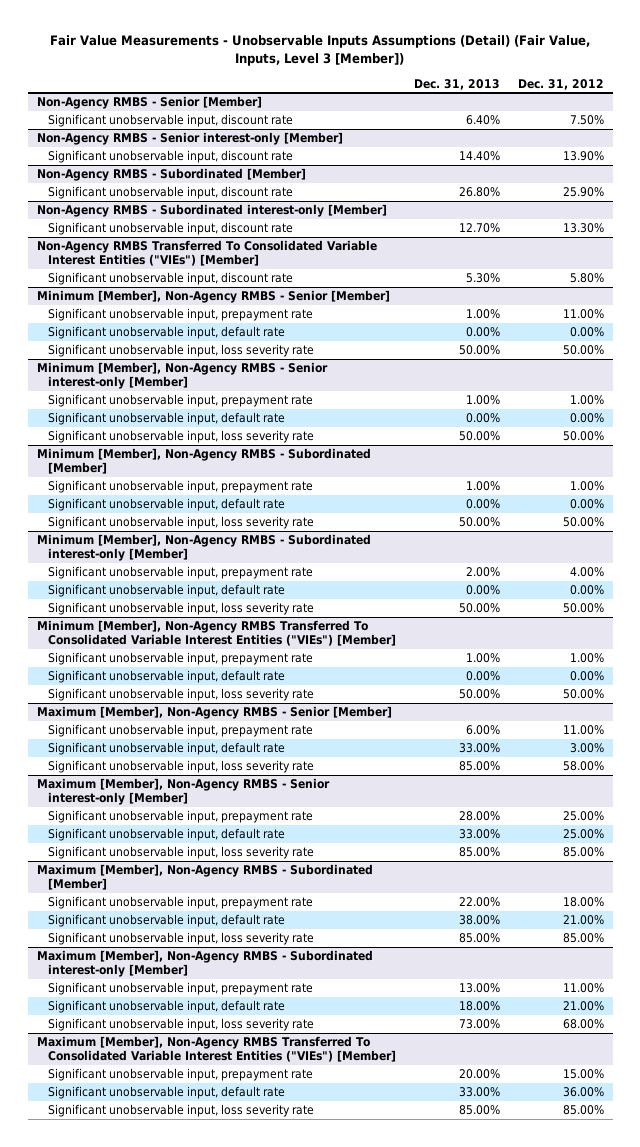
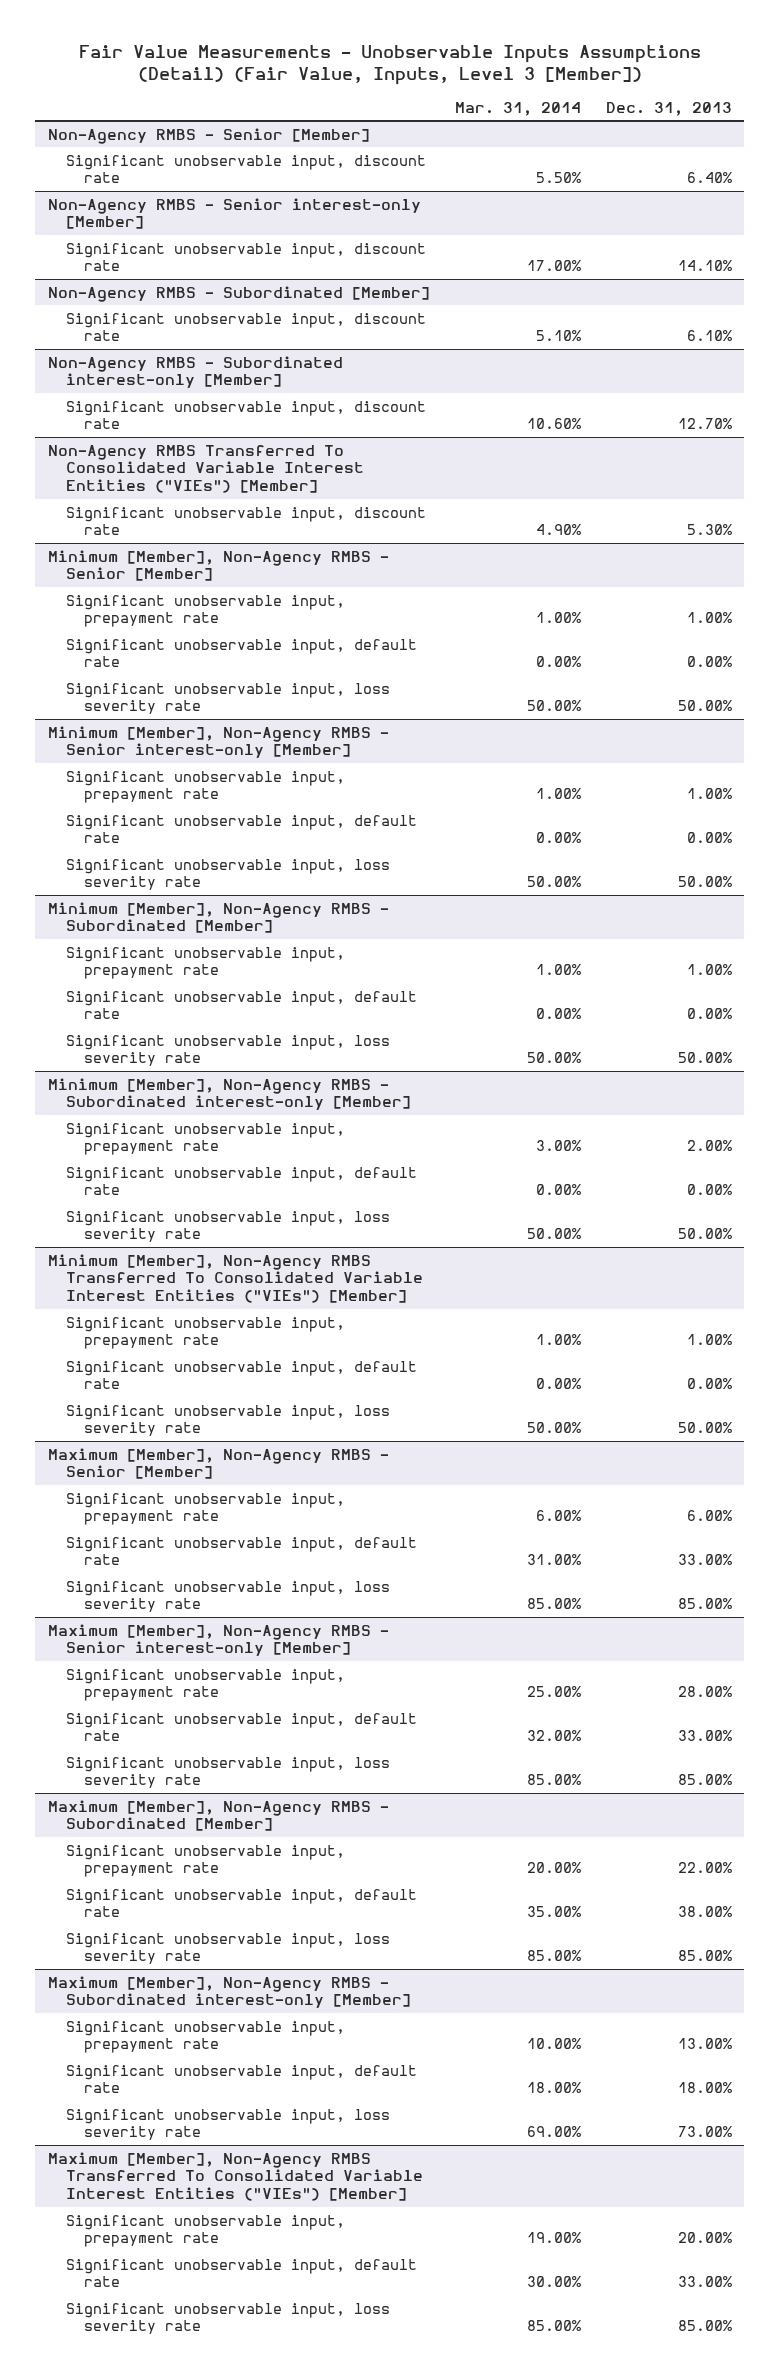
[517,78,604,90] Dec. 31, 2012 -> none
none -> [454,101,581,116] Mar. 31, 2014
[458,151,500,162] 14.40% -> [677,260,732,272] 14.10%
[458,187,500,198] 26.80% -> [686,330,732,342] 6.10%

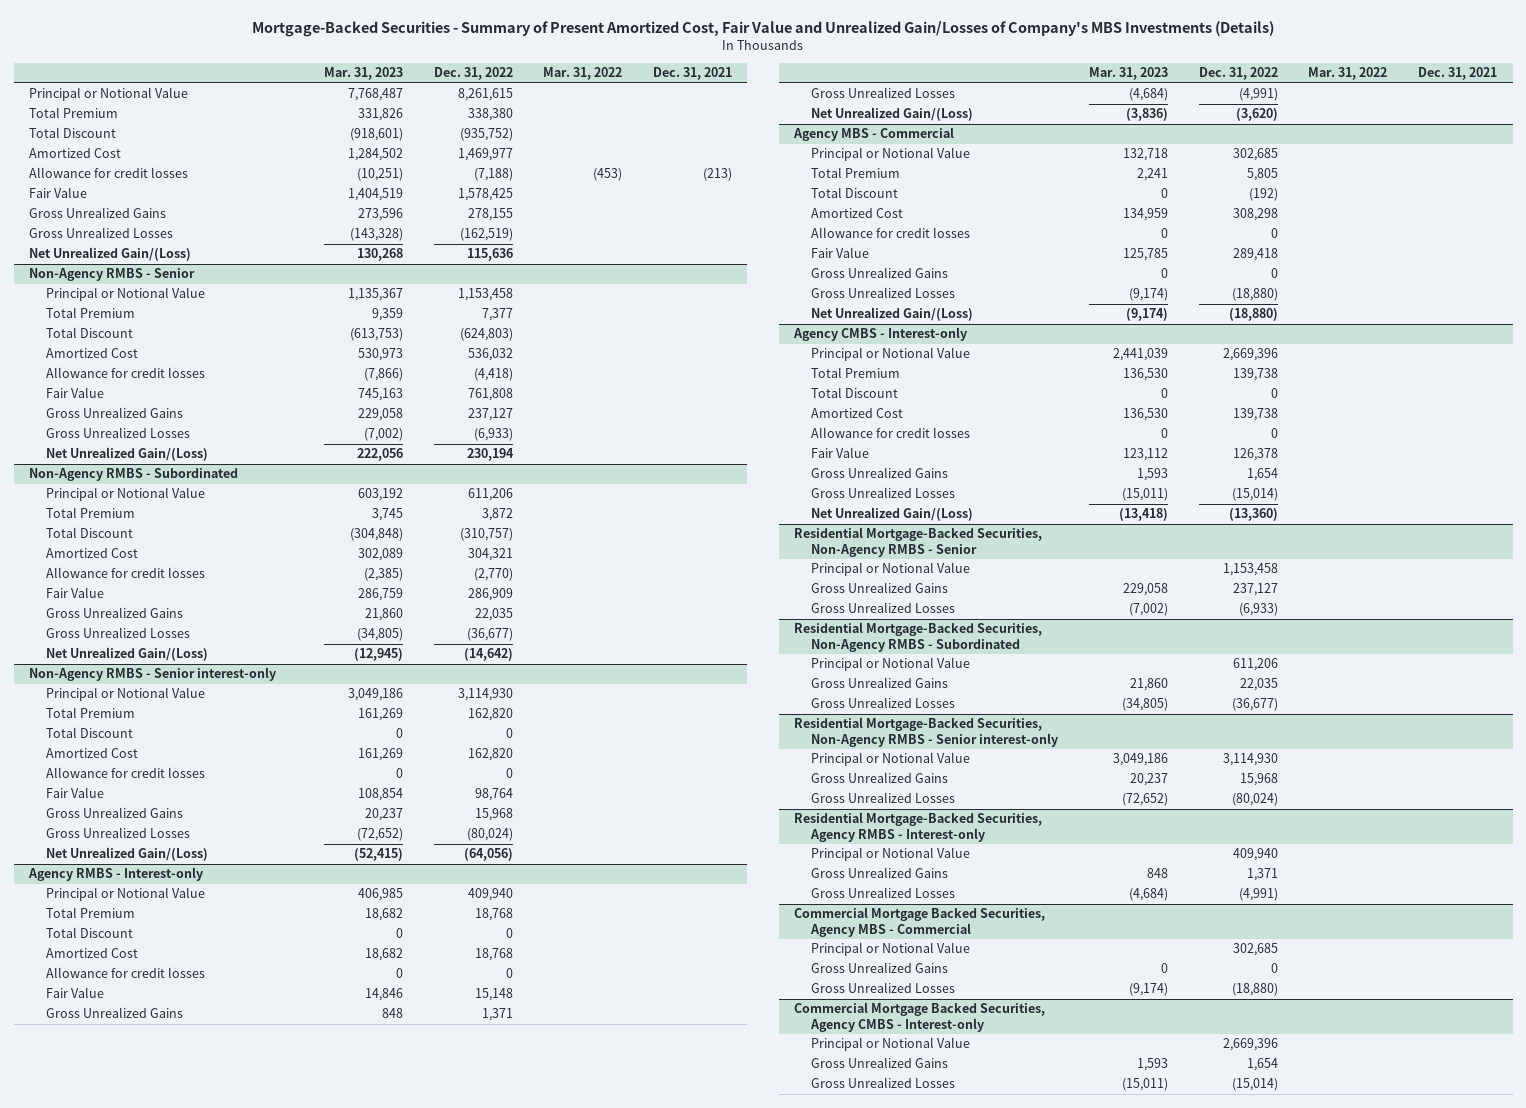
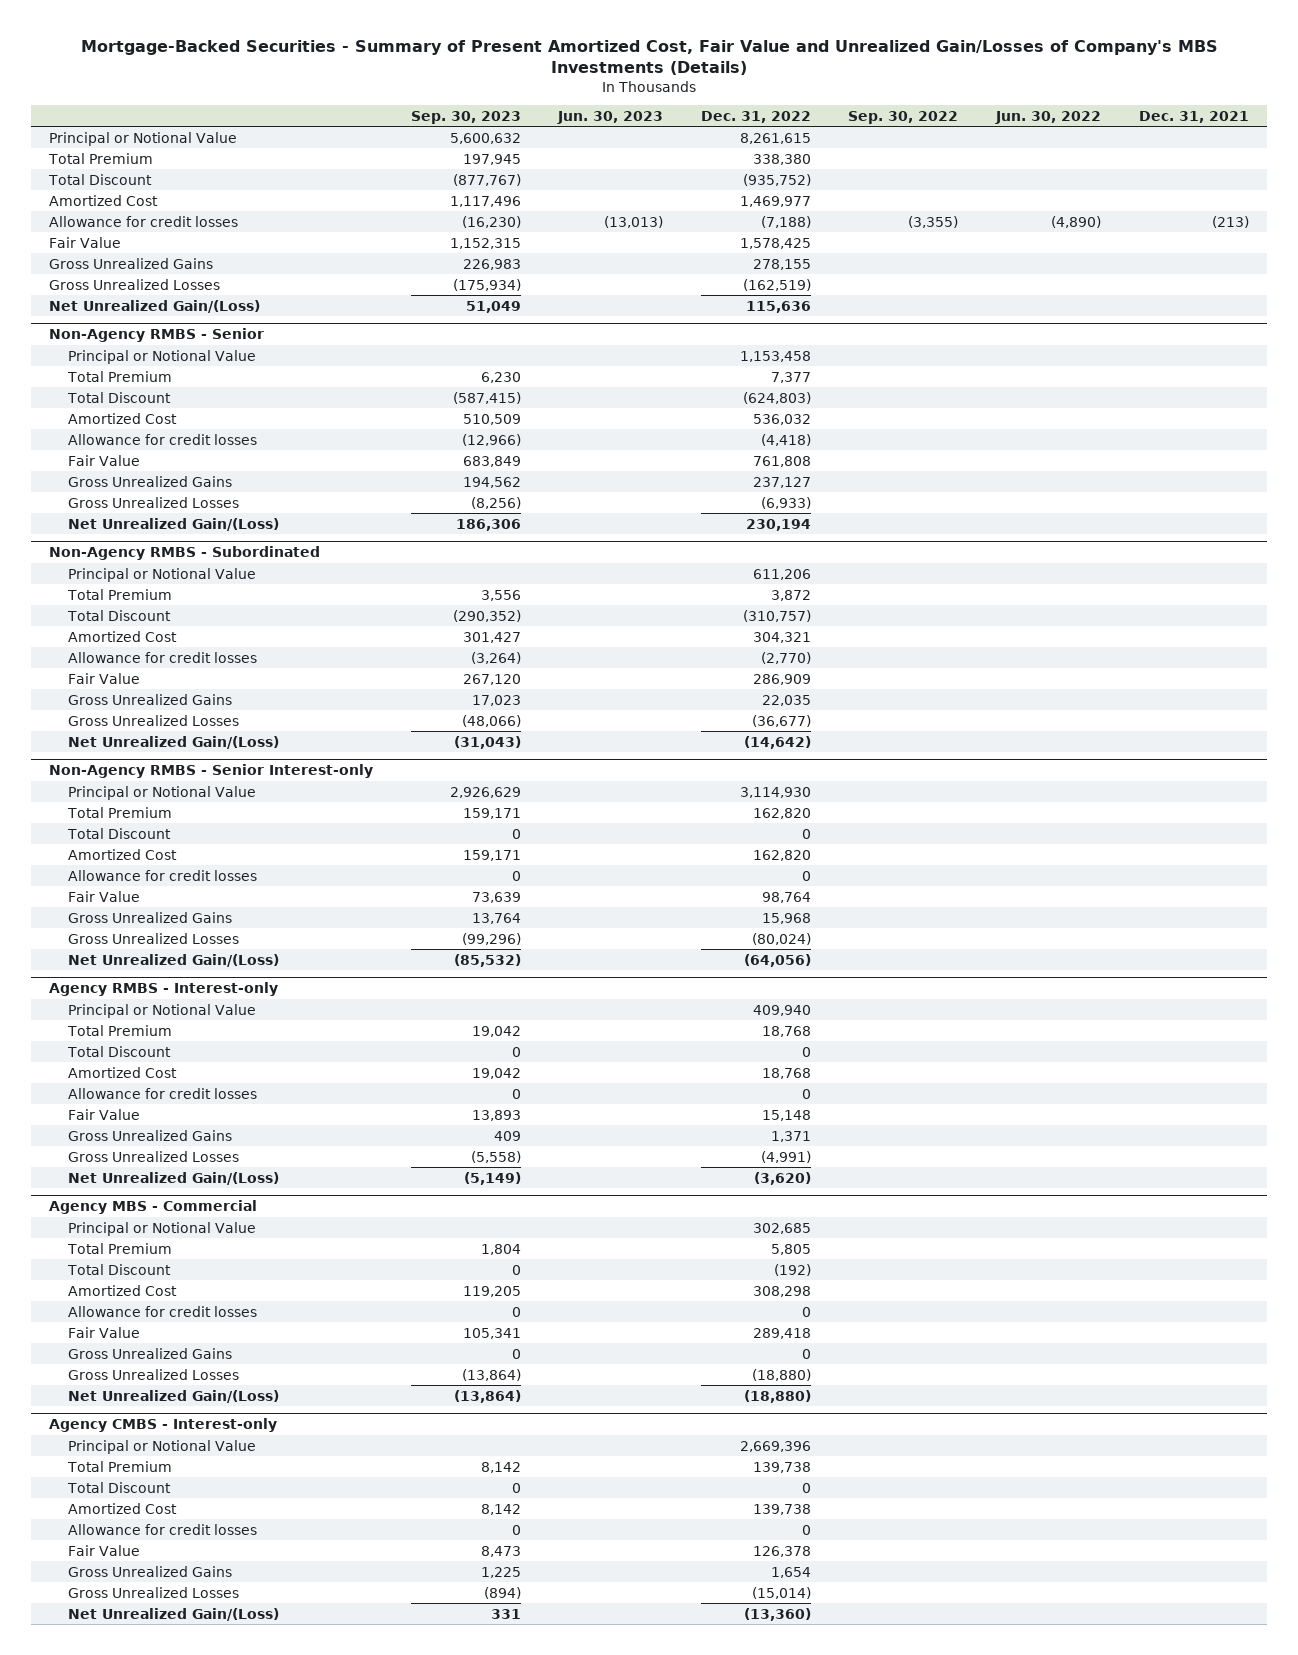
[323,67,403,81] Mar. 31, 2023 -> none
[543,67,623,81] Mar. 31, 2022 -> none
none -> [410,110,521,124] Sep. 30, 2023
none -> [557,110,664,124] Jun. 30, 2023
none -> [848,110,959,124] Sep. 30, 2022
none -> [995,110,1102,124] Jun. 30, 2022
[29,667,277,682] Non-Agency RMBS - Senior interest-only -> [49,764,374,779] Non-Agency RMBS - Senior Interest-only
[794,527,1043,557] Residential Mortgage-Backed Securities, Non-Agency RMBS - Senior -> none
[811,562,971,577] Principal or Notional Value -> none
[811,582,949,594] Gross Unrealized Gains -> none
[811,602,956,614] Gross Unrealized Losses -> none
[794,622,1043,652] Residential Mortgage-Backed Securities, Non-Agency RMBS - Subordinated -> none
[811,657,971,672] Principal or Notional Value -> none
[811,677,949,689] Gross Unrealized Gains -> none
[811,697,956,709] Gross Unrealized Losses -> none
[794,717,1059,747] Residential Mortgage-Backed Securities, Non-Agency RMBS - Senior interest-only -> none
[811,752,971,767] Principal or Notional Value -> none
[811,772,949,784] Gross Unrealized Gains -> none
[811,792,956,804] Gross Unrealized Losses -> none
[794,812,1043,842] Residential Mortgage-Backed Securities, Agency RMBS - Interest-only -> none
[811,847,971,862] Principal or Notional Value -> none
[811,867,949,879] Gross Unrealized Gains -> none
[811,887,956,899] Gross Unrealized Losses -> none
[794,907,1046,937] Commercial Mortgage Backed Securities, Agency MBS - Commercial -> none
[811,942,971,957] Principal or Notional Value -> none
[811,962,949,974] Gross Unrealized Gains -> none
[811,982,956,994] Gross Unrealized Losses -> none
[794,1002,1046,1032] Commercial Mortgage Backed Securities, Agency CMBS - Interest-only -> none
[811,1037,971,1052] Principal or Notional Value -> none
[811,1057,949,1069] Gross Unrealized Gains -> none
[811,1077,956,1089] Gross Unrealized Losses -> none

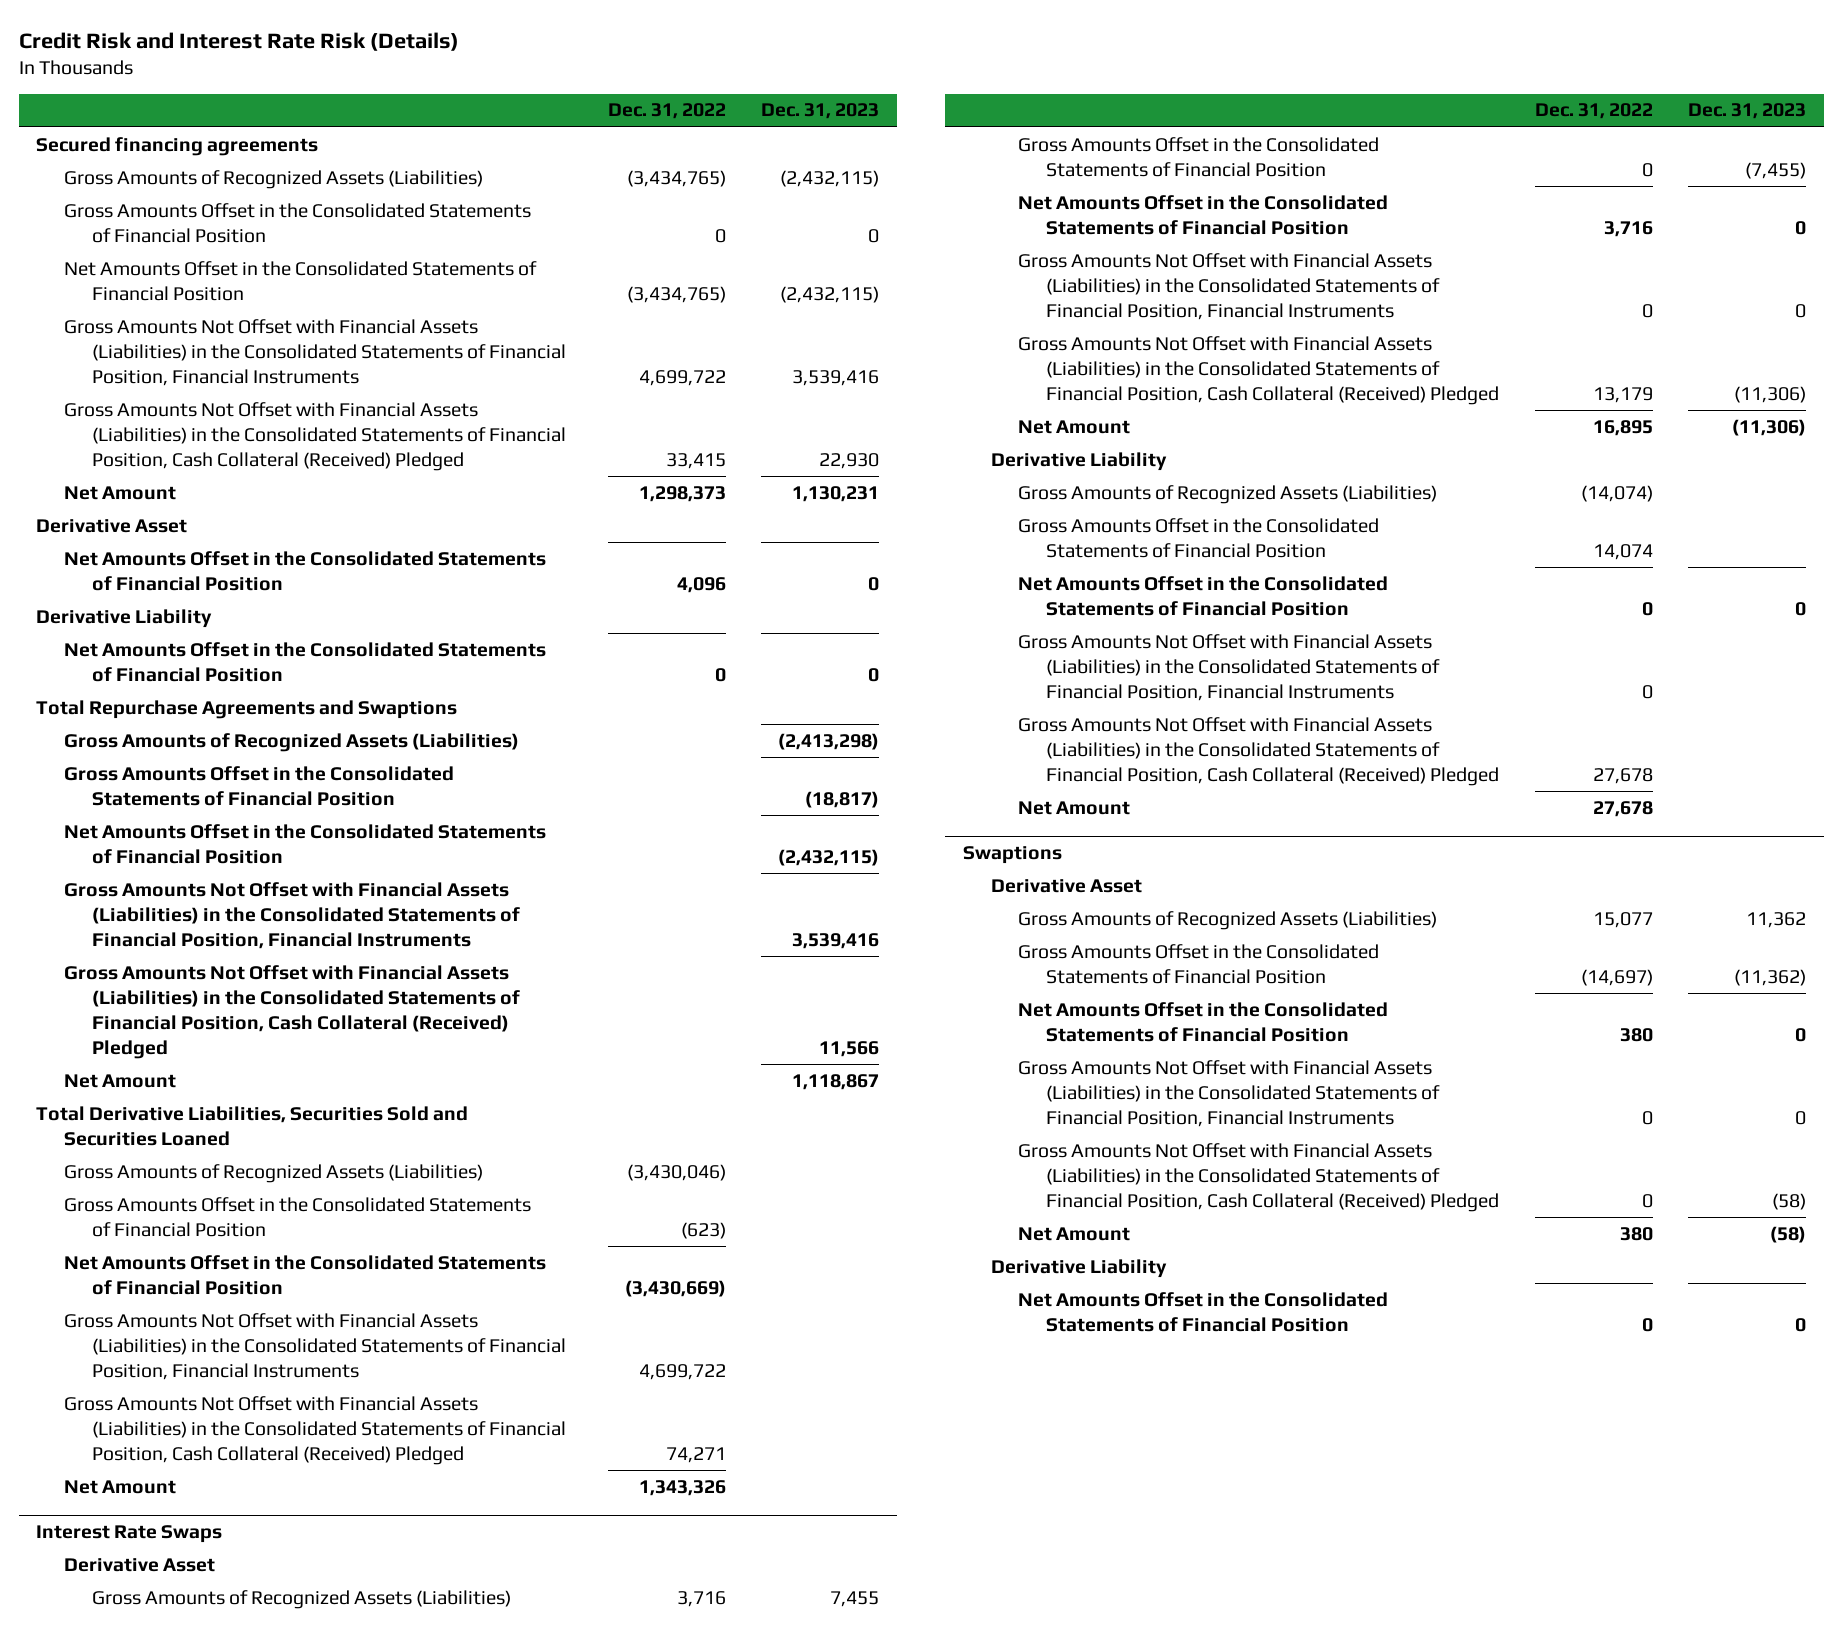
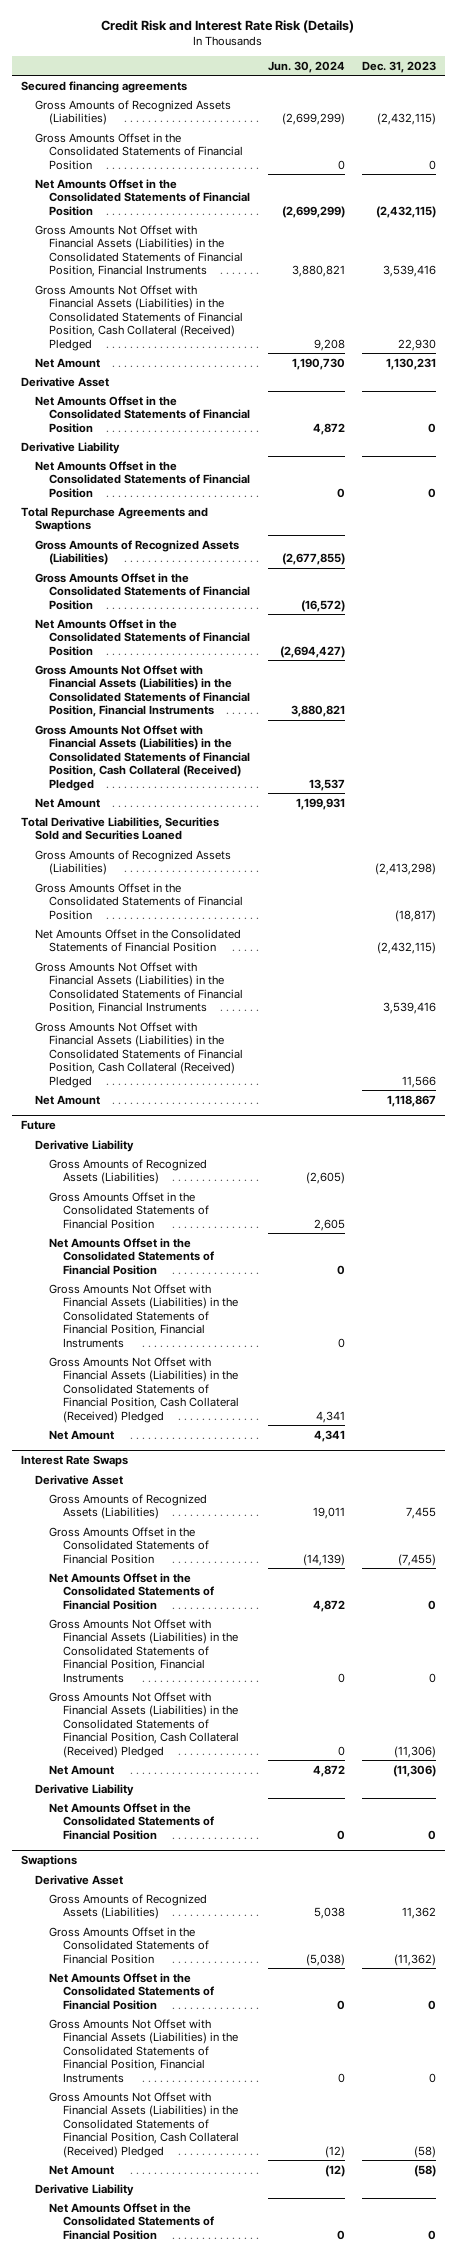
[607,103,726,120] Dec. 31, 2022 -> none
none -> [267,60,345,73] Jun. 30, 2024
none -> [34,539,239,566] Gross Amounts of Recognized Assets (Liabilities)
none -> [34,572,251,610] Gross Amounts Offset in the Consolidated Statements of Financial Position
none -> [34,618,251,656] Net Amounts Offset in the Consolidated Statements of Financial Position
none -> [34,664,251,718] Gross Amounts Not Offset with Financial Assets (Liabilities) in the Consolidated Statements of Financial Position, Financial Instruments
none -> [34,724,251,791] Gross Amounts Not Offset with Financial Assets (Liabilities) in the Consolidated Statements of Financial Position, Cash Collateral (Received) Pledged
none -> [34,797,100,808] Net Amount
[36,1105,469,1146] Total Derivative Liabilities, Securities Sold and Securities Loaned -> [20,816,219,841] Total Derivative Liabilities, Securities Sold and Securities Loaned
none -> [20,1120,56,1131] Future
none -> [34,1139,134,1152] Derivative Liability
[1018,484,1438,504] Gross Amounts of Recognized Assets (Liabilities) -> none
[1018,517,1380,558] Gross Amounts Offset in the Consolidated Statements of Financial Position -> none
[1018,633,1441,701] Gross Amounts Not Offset with Financial Assets (Liabilities) in the Consolidated Statements of Financial Position, Financial Instruments -> none
[1018,716,1500,786] Gross Amounts Not Offset with Financial Assets (Liabilities) in the Consolidated Statements of Financial Position, Cash Collateral (Received) Pledged -> none
[1018,800,1131,815] Net Amount -> none

